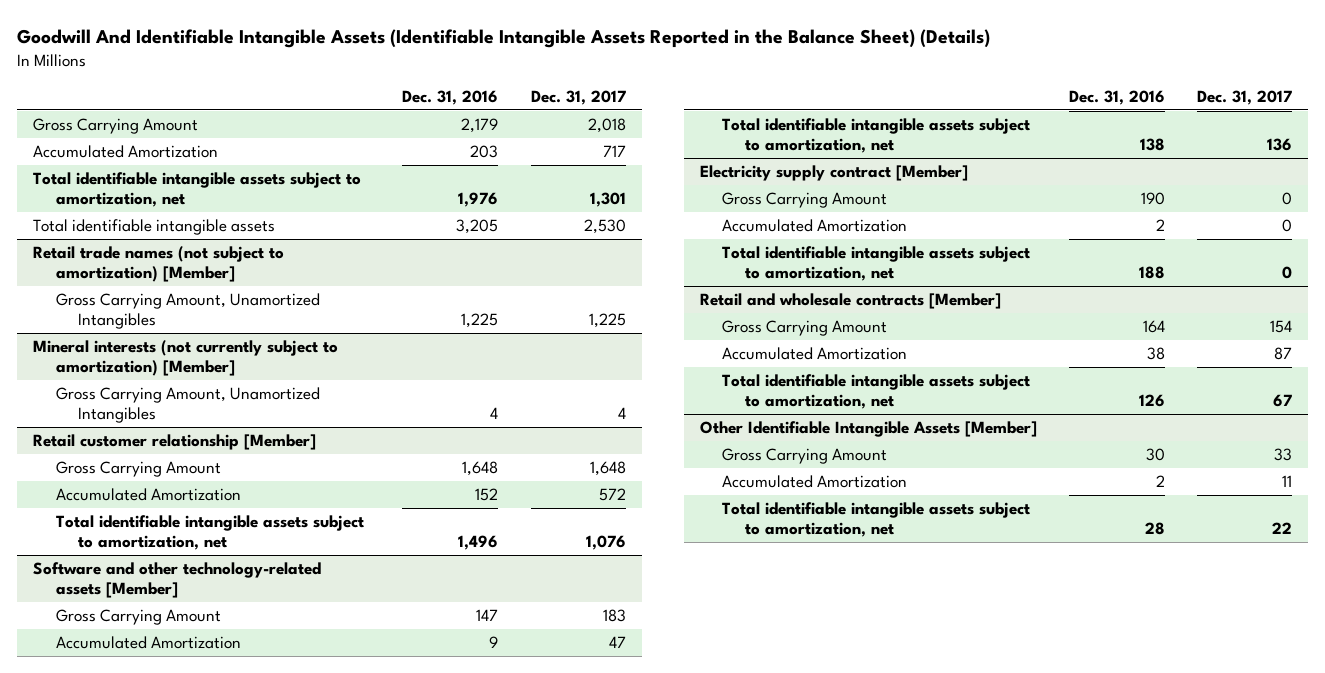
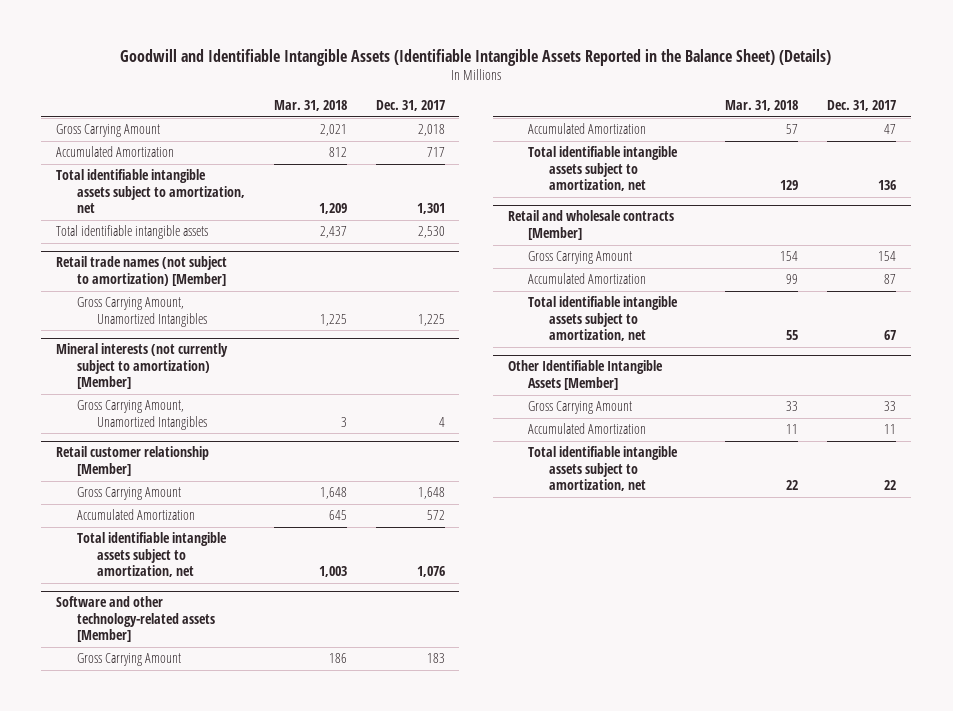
[17,29,991,49] Goodwill And Identifiable Intangible Assets (Identifiable Intangible Assets Reported in the Balance Sheet) (Details) -> [120,49,832,67] Goodwill and Identifiable Intangible Assets (Identifiable Intangible Assets Reported in the Balance Sheet) (Details)
[402,89,499,105] Dec. 31, 2016 -> none
none -> [273,100,347,112] Mar. 31, 2018
[699,164,968,181] Electricity supply contract [Member] -> none
[722,191,888,208] Gross Carrying Amount -> none
[722,218,908,232] Accumulated Amortization -> none
[722,245,1031,282] Total identifiable intangible assets subject to amortization, net -> none

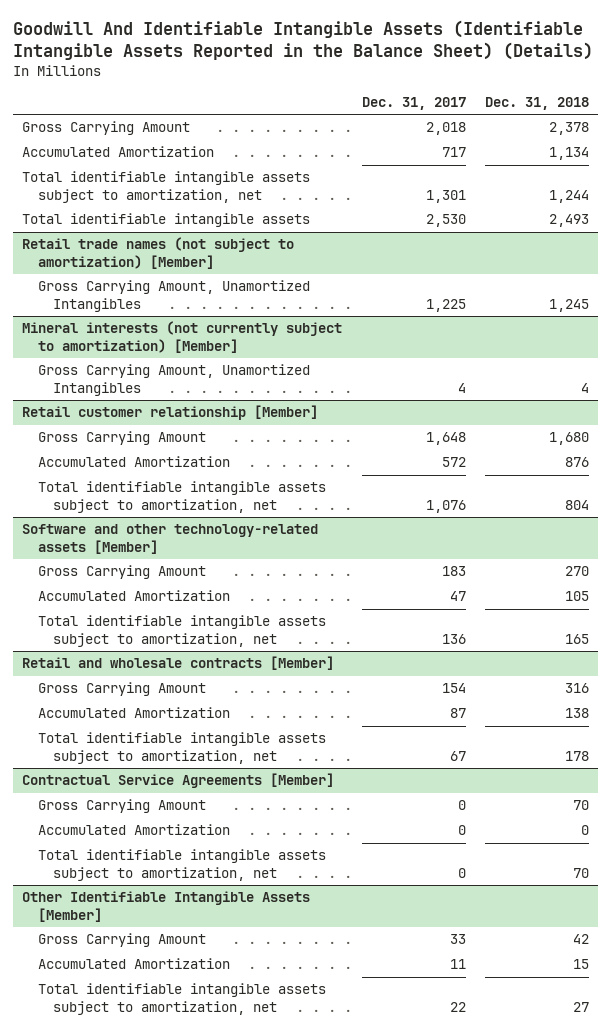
[120,49,832,67] Goodwill and Identifiable Intangible Assets (Identifiable Intangible Assets Reported in the Balance Sheet) (Details) -> [12,19,593,60] Goodwill And Identifiable Intangible Assets (Identifiable Intangible Assets Reported in the Balance Sheet) (Details)
[273,100,347,112] Mar. 31, 2018 -> none
none -> [484,97,589,111] Dec. 31, 2018
none -> [22,773,335,789] Contractual Service Agreements [Member]
none -> [37,799,206,814] Gross Carrying Amount
none -> [37,824,230,836] Accumulated Amortization
none -> [37,849,326,881] Total identifiable intangible assets subject to amortization, net

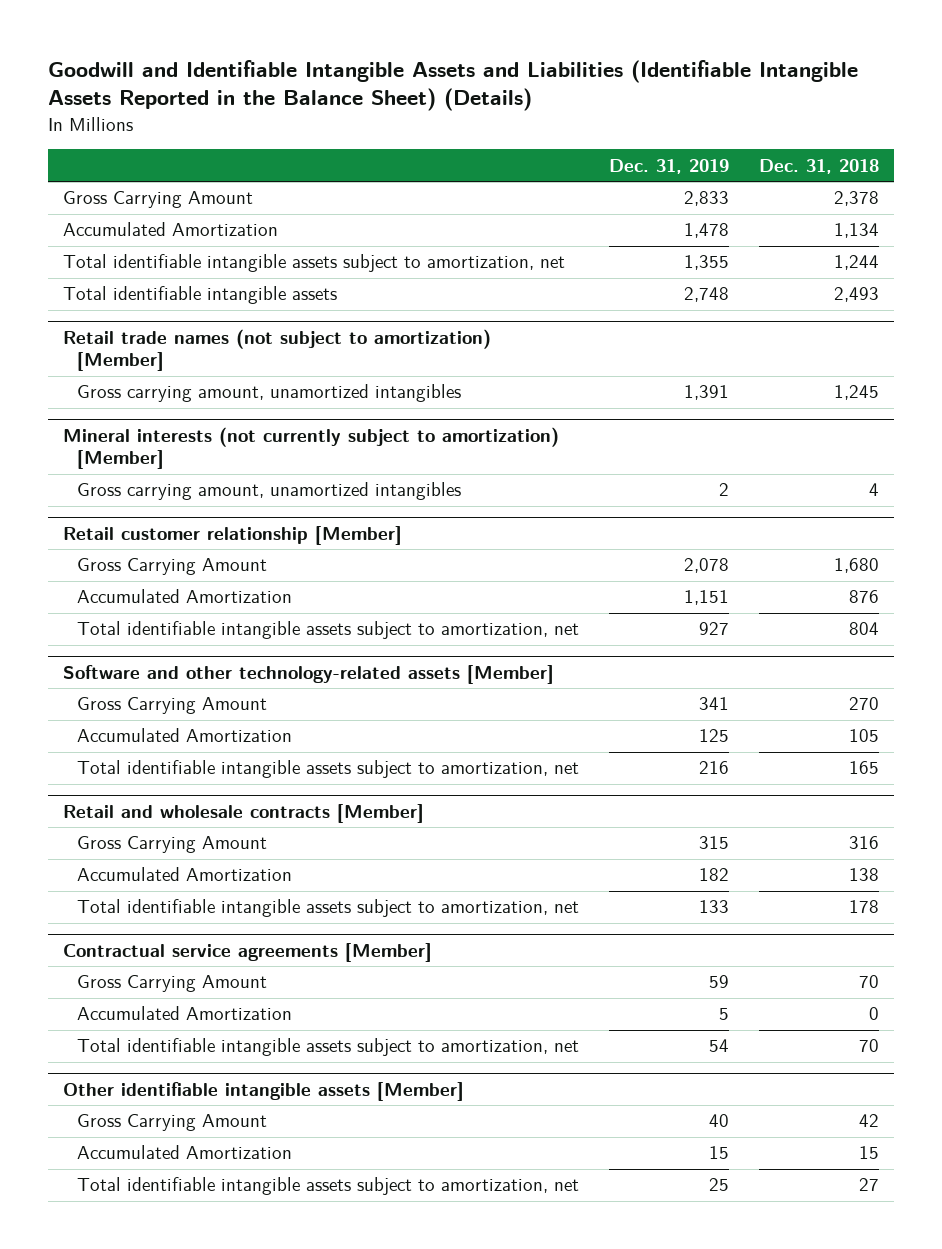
[12,19,593,60] Goodwill And Identifiable Intangible Assets (Identifiable Intangible Assets Reported in the Balance Sheet) (Details) -> [47,59,858,112] Goodwill and Identifiable Intangible Assets and Liabilities (Identifiable Intangible Assets Reported in the Balance Sheet) (Details)
[361,97,466,111] Dec. 31, 2017 -> none
none -> [609,158,730,174] Dec. 31, 2019
[37,280,310,312] Gross Carrying Amount, Unamortized Intangibles -> [77,384,462,403] Gross carrying amount, unamortized intangibles
[37,364,310,396] Gross Carrying Amount, Unamortized Intangibles -> [77,482,462,501] Gross carrying amount, unamortized intangibles
[22,773,335,789] Contractual Service Agreements [Member] -> [62,942,432,962] Contractual service agreements [Member]
[22,891,311,922] Other Identifiable Intangible Assets [Member] -> [62,1081,464,1101] Other identifiable intangible assets [Member]

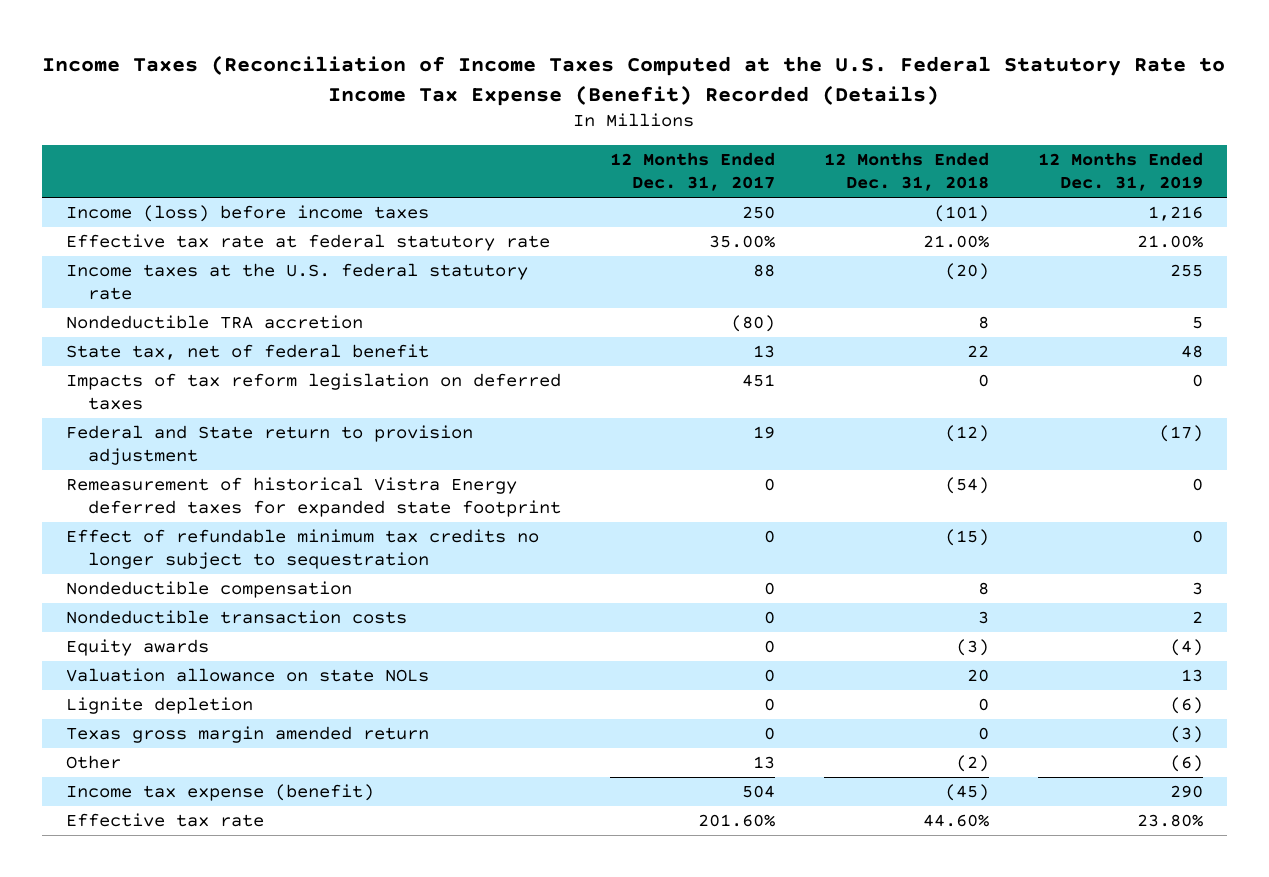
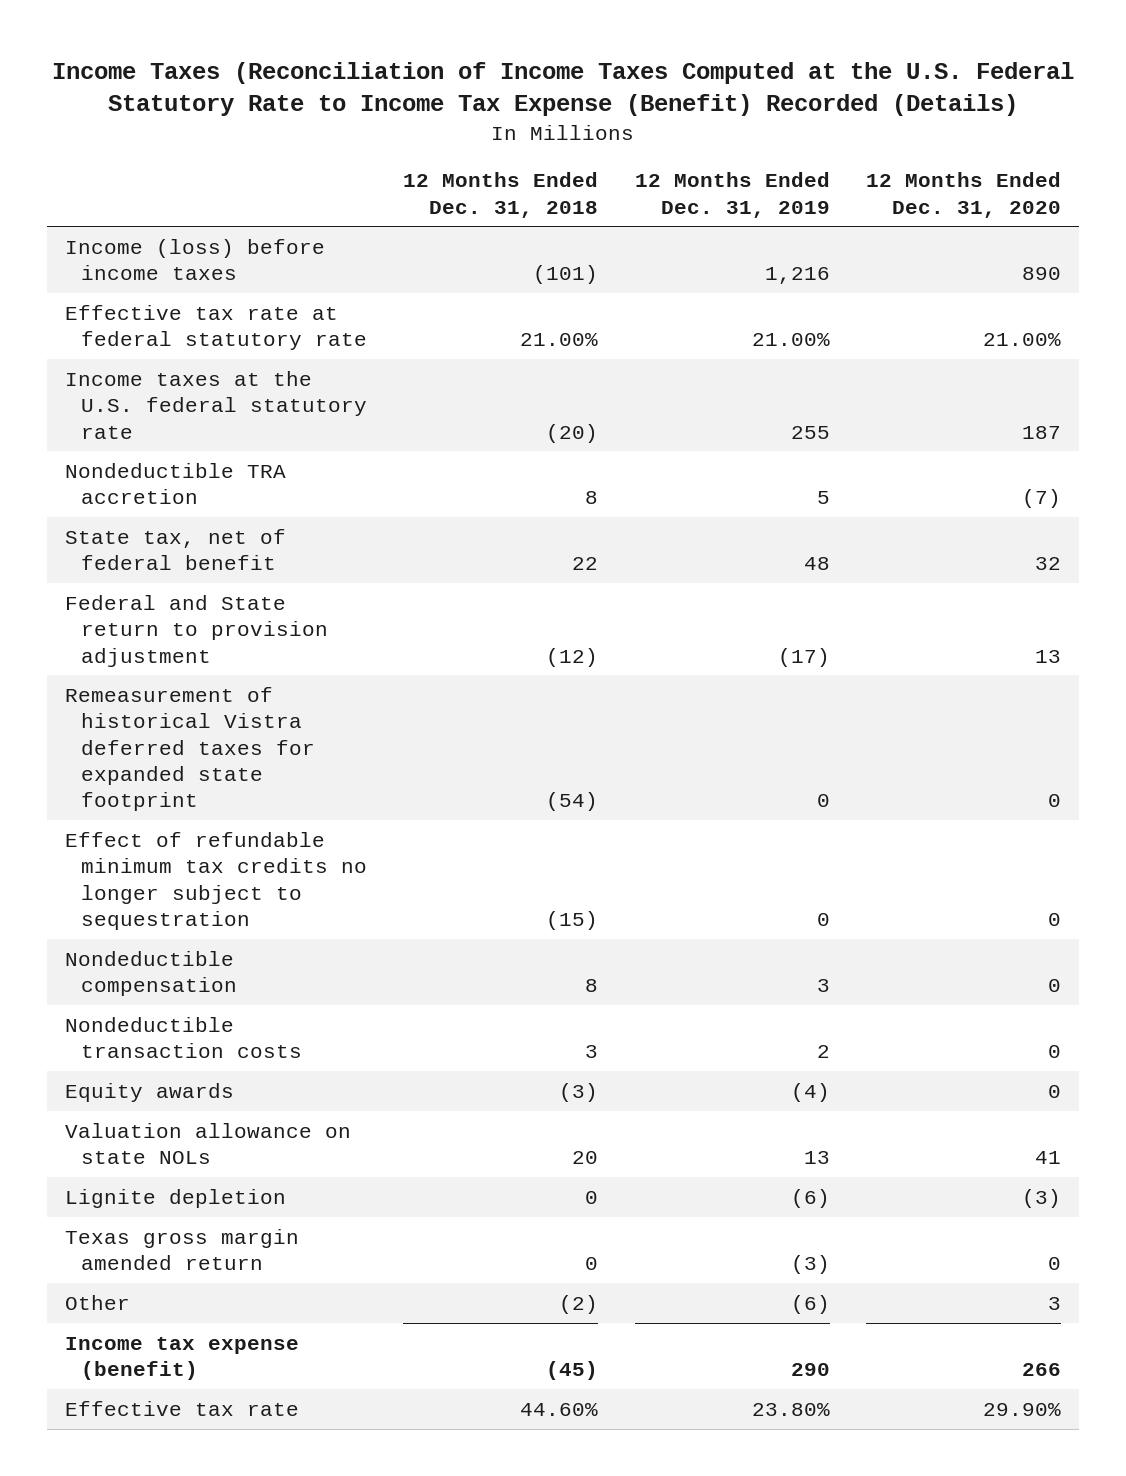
[610,152,776,192] 12 Months Ended Dec. 31, 2017 -> none
none -> [866,172,1062,218] 12 Months Ended Dec. 31, 2020
[66,373,562,411] Impacts of tax reform legislation on deferred taxes -> none
[66,477,562,518] Remeasurement of historical Vistra Energy deferred taxes for expanded state footprint -> [64,686,316,812] Remeasurement of historical Vistra deferred taxes for expanded state footprint

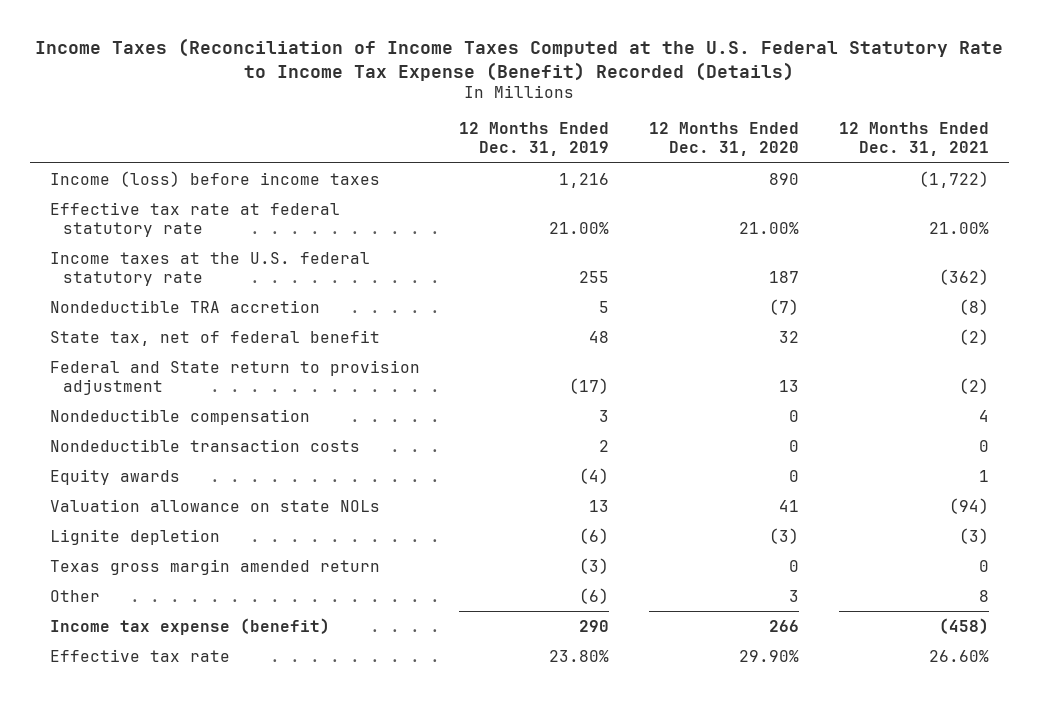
[403,172,599,218] 12 Months Ended Dec. 31, 2018 -> none
none -> [838,122,989,157] 12 Months Ended Dec. 31, 2021
[64,686,316,812] Remeasurement of historical Vistra deferred taxes for expanded state footprint -> none
[64,831,368,930] Effect of refundable minimum tax credits no longer subject to sequestration -> none

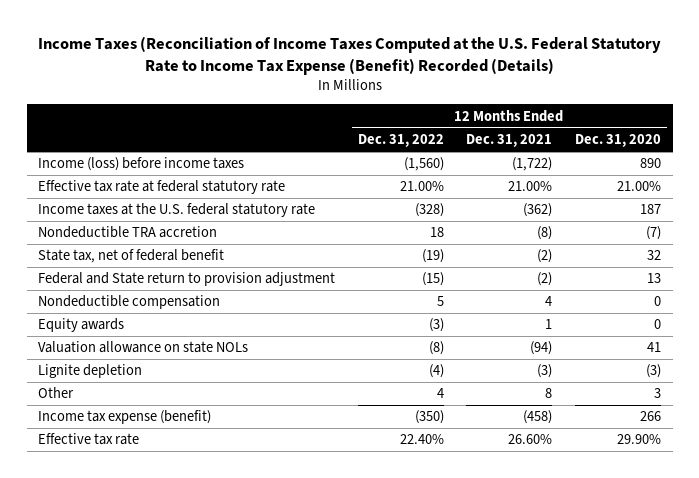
[459,122,610,157] 12 Months Ended Dec. 31, 2019 -> none
none -> [357,134,444,148] Dec. 31, 2022
[49,438,360,452] Nondeductible transaction costs -> none
[49,558,380,575] Texas gross margin amended return -> none

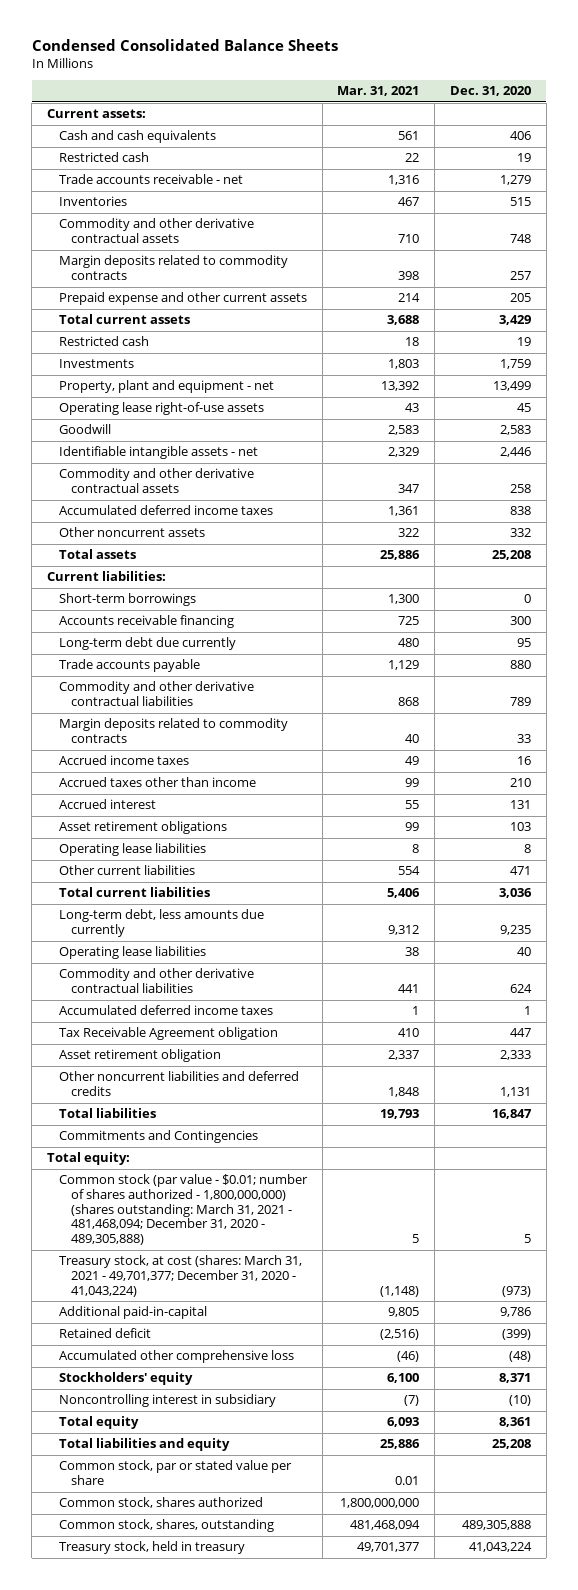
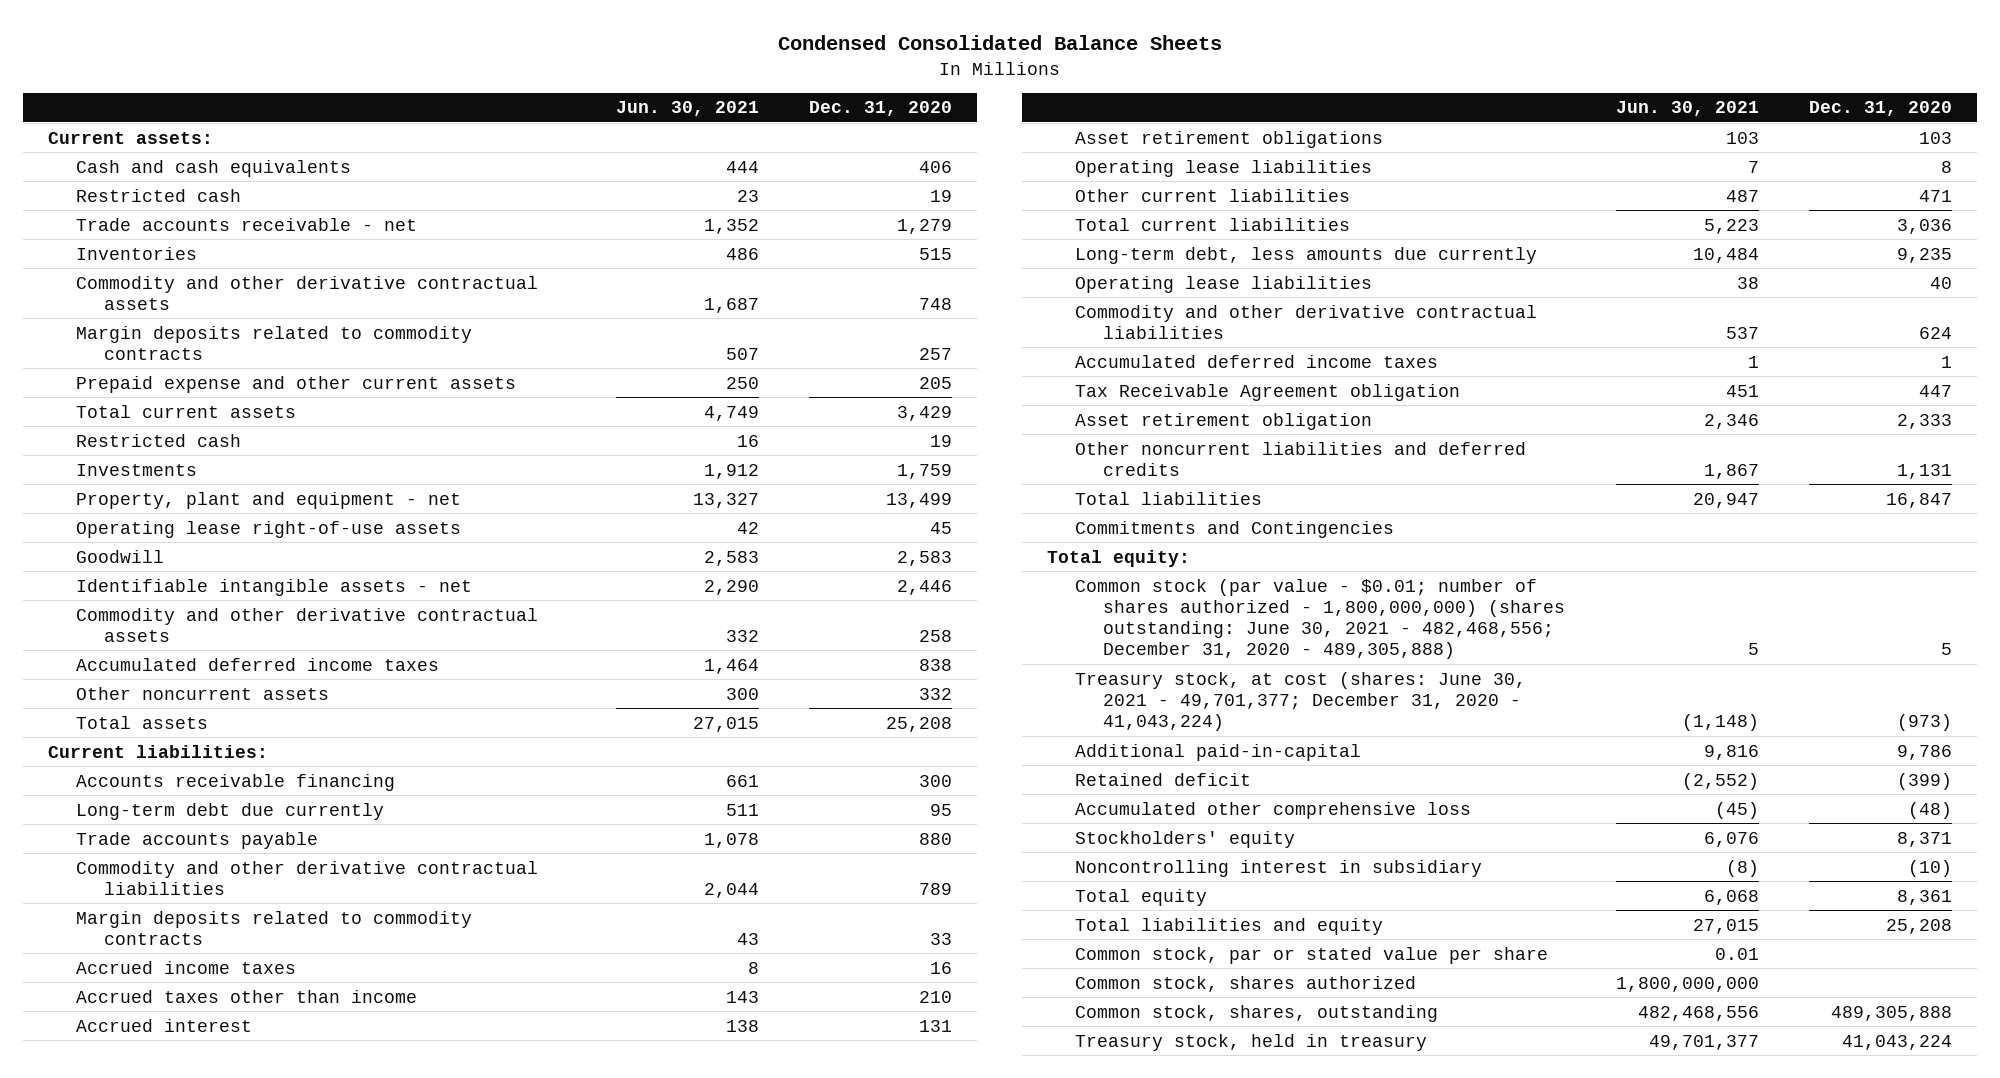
[337,86,420,97] Mar. 31, 2021 -> none
none -> [615,101,759,117] Jun. 30, 2021
[59,593,197,607] Short-term borrowings -> none
[59,1174,309,1246] Common stock (par value - $0.01; number of shares authorized - 1,800,000,000) (shares outstanding: March 31, 2021 - 481,468,094; December 31, 2020 - 489,305,888) -> [1075,578,1566,660] Common stock (par value - $0.01; number of shares authorized - 1,800,000,000) (shares outstanding: June 30, 2021 - 482,468,556; December 31, 2020 - 489,305,888)
[59,1255,303,1297] Treasury stock, at cost (shares: March 31, 2021 - 49,701,377; December 31, 2020 - 41,043,224) -> [1075,671,1527,731] Treasury stock, at cost (shares: June 30, 2021 - 49,701,377; December 31, 2020 - 41,043,224)

